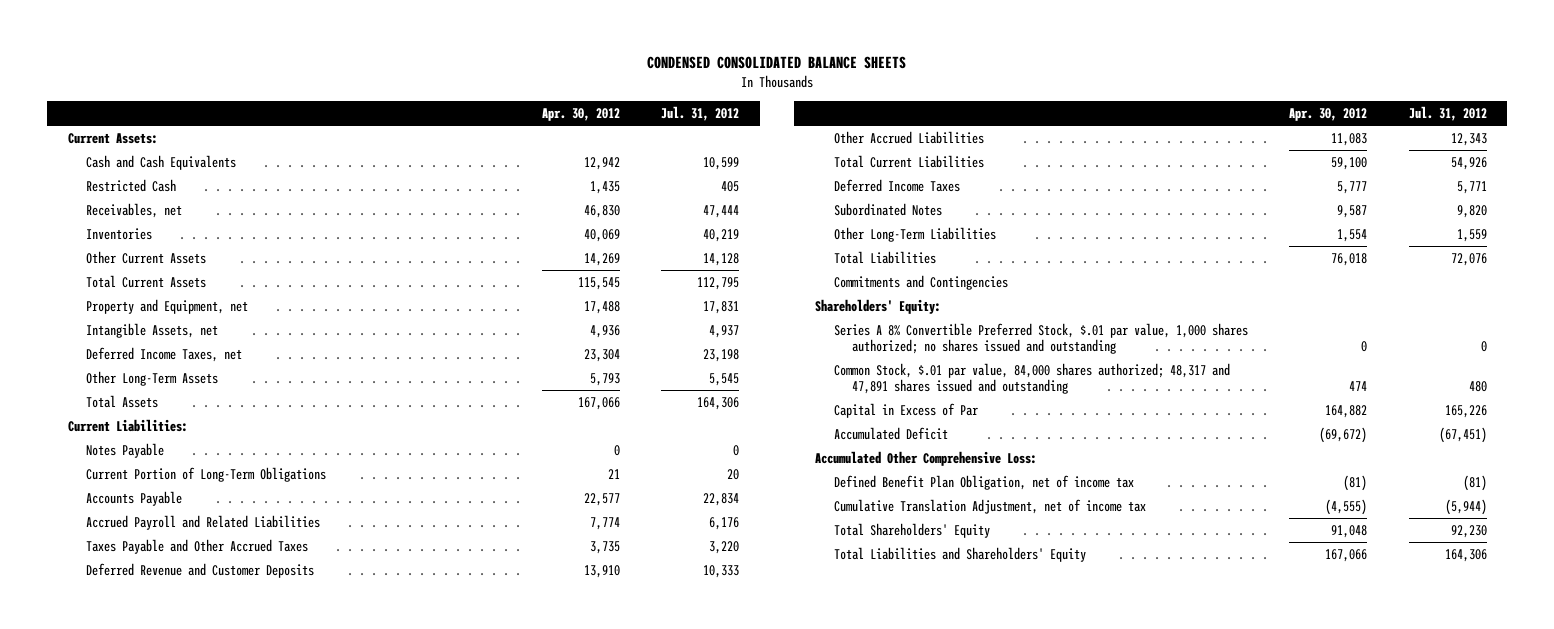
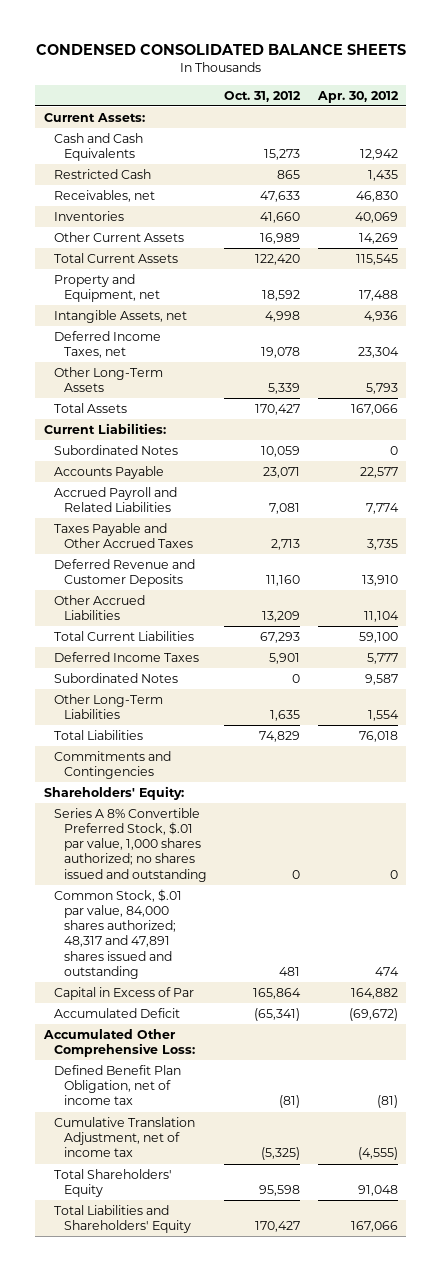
[661,105,740,121] Jul. 31, 2012 -> none
none -> [224,90,302,102] Oct. 31, 2012
[85,442,164,458] Notes Payable -> none
[85,466,326,482] Current Portion of Long-Term Obligations -> none
none -> [54,445,179,456] Subordinated Notes
[1331,132,1368,146] 11,083 -> [363,611,399,623] 11,104

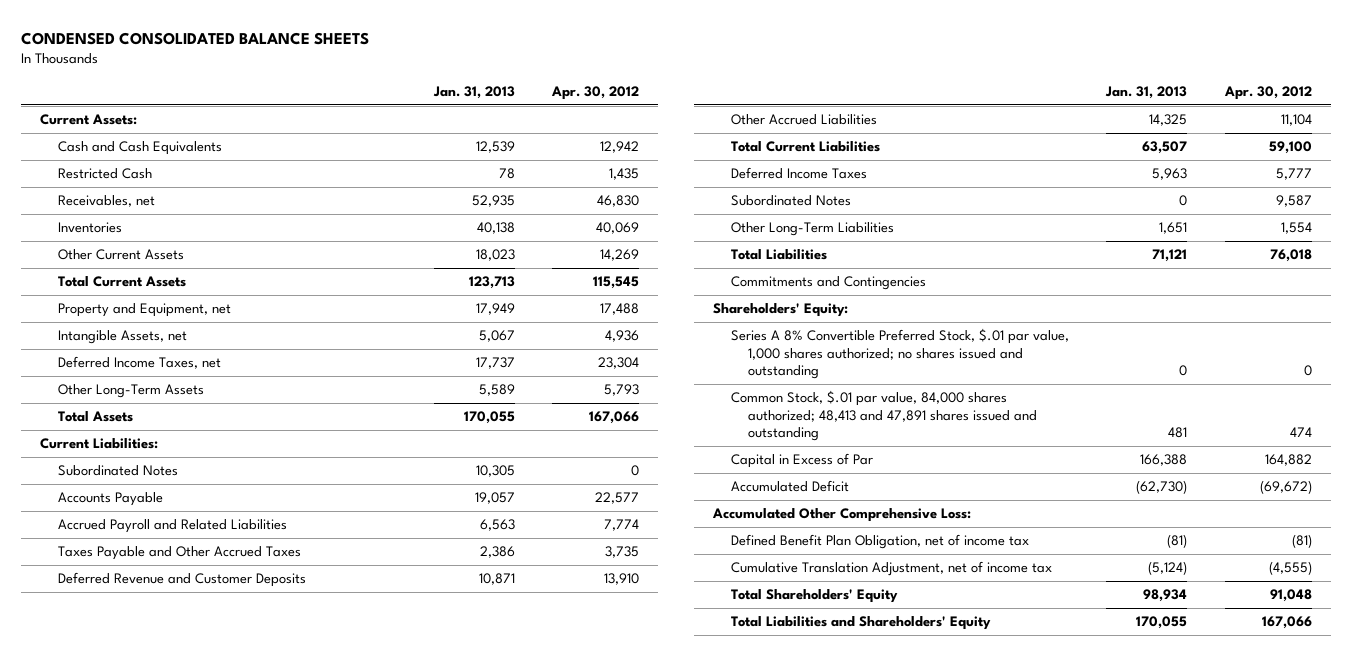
[224,90,302,102] Oct. 31, 2012 -> none
none -> [432,85,515,99] Jan. 31, 2013
[54,889,183,979] Common Stock, $.01 par value, 84,000 shares authorized; 48,317 and 47,891 shares issued and outstanding -> [730,390,1038,442] Common Stock, $.01 par value, 84,000 shares authorized; 48,413 and 47,891 shares issued and outstanding

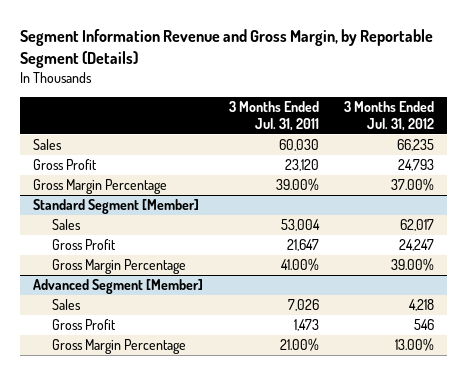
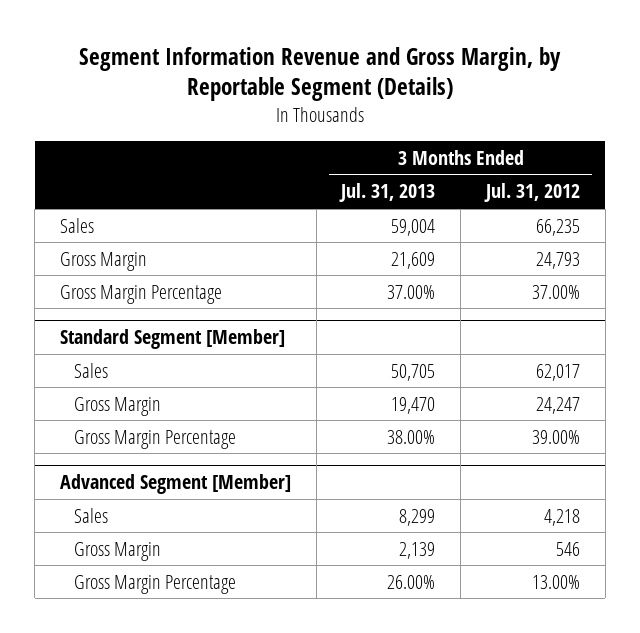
[228,101,319,131] 3 Months Ended Jul. 31, 2011 -> none
none -> [339,183,436,203] Jul. 31, 2013
[32,159,97,171] Gross Profit -> [59,251,147,271] Gross Margin
[52,239,117,251] Gross Profit -> [74,396,162,416] Gross Margin
[52,319,117,331] Gross Profit -> [74,541,162,561] Gross Margin

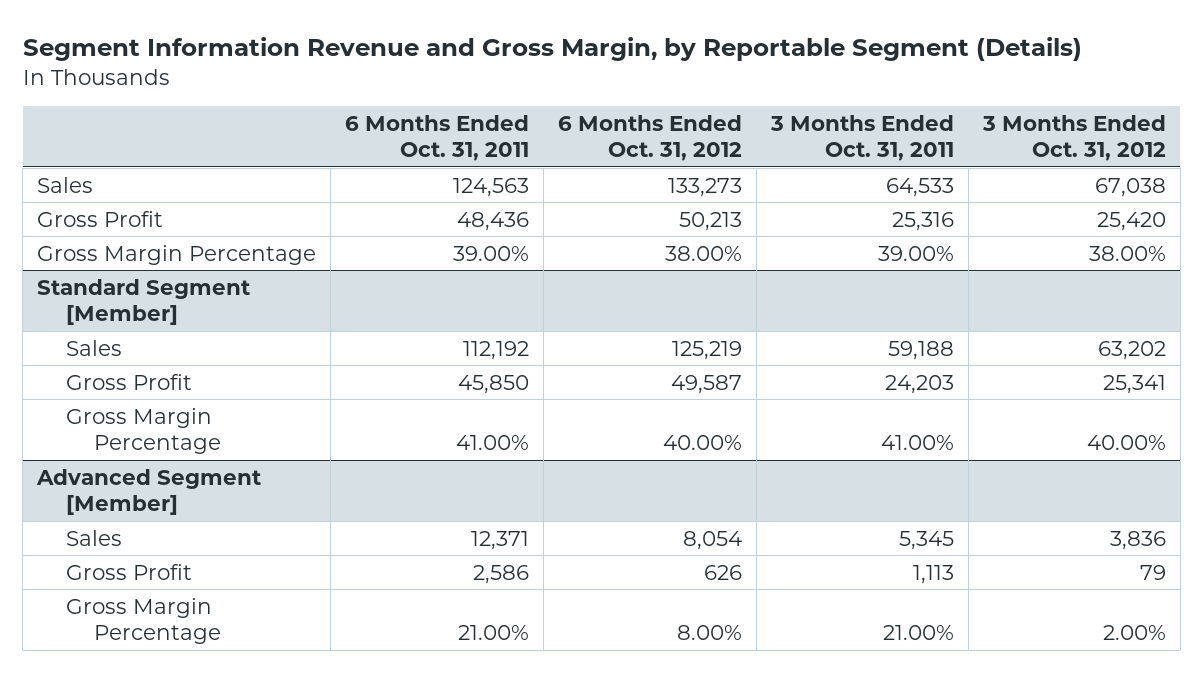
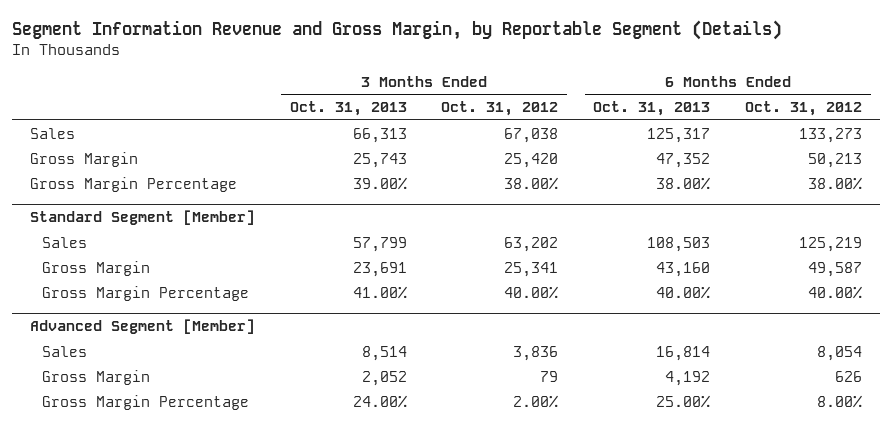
[345,114,530,161] 6 Months Ended Oct. 31, 2011 -> none
[769,114,954,161] 3 Months Ended Oct. 31, 2011 -> none
none -> [289,101,407,117] Oct. 31, 2013
none -> [593,101,711,117] Oct. 31, 2013
[37,210,164,227] Gross Profit -> [29,151,138,167] Gross Margin
[65,373,192,390] Gross Profit -> [42,260,151,276] Gross Margin
[65,563,192,580] Gross Profit -> [42,369,151,385] Gross Margin

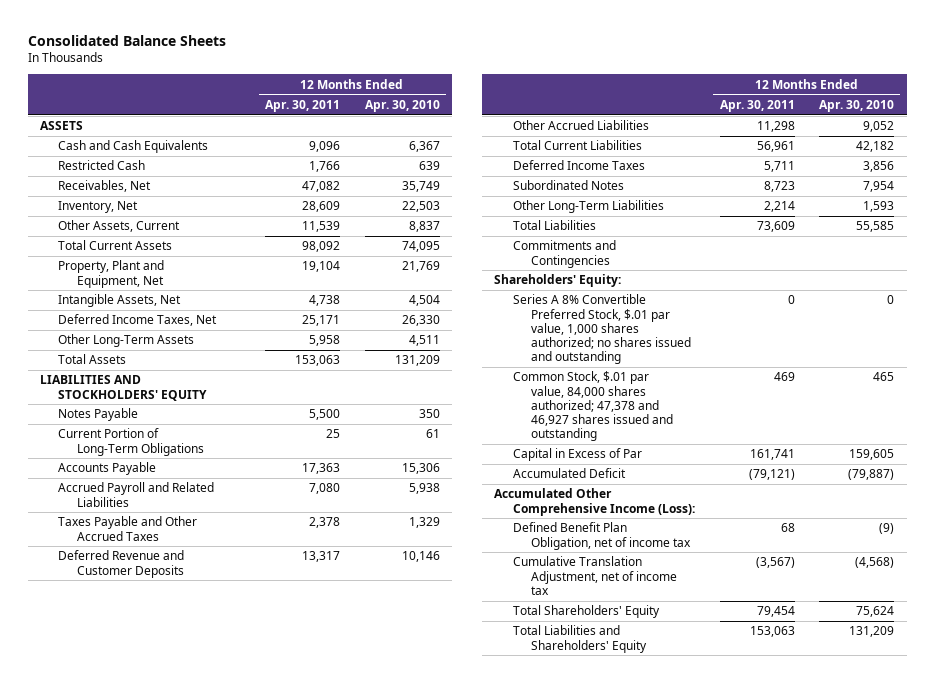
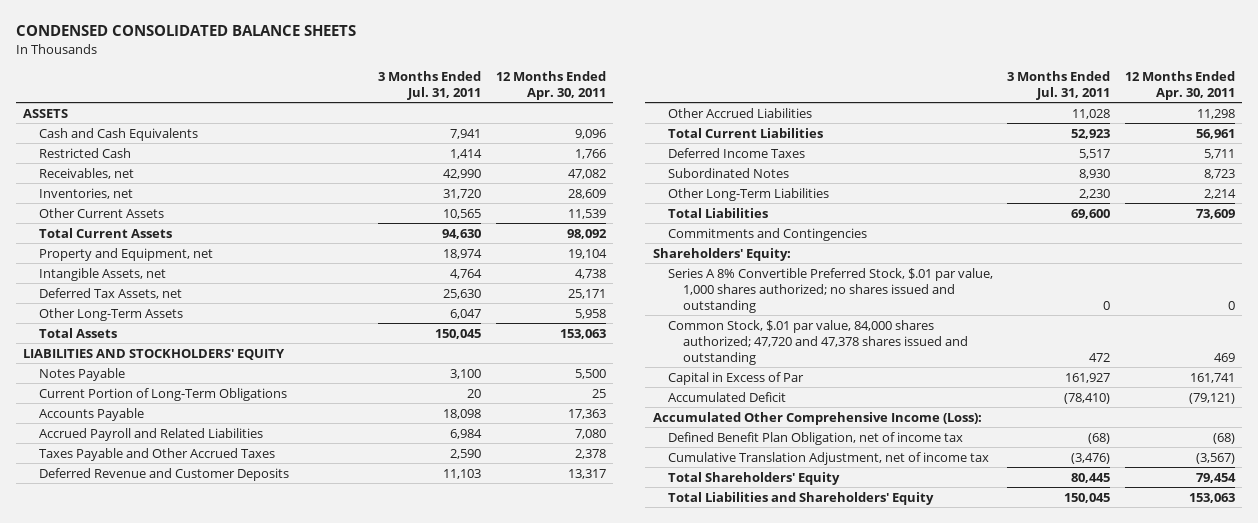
[27,35,226,47] Consolidated Balance Sheets -> [16,25,357,37] CONDENSED CONSOLIDATED BALANCE SHEETS
[364,100,440,113] Apr. 30, 2010 -> none
none -> [378,71,482,101] 3 Months Ended Jul. 31, 2011
[58,180,152,193] Receivables, Net -> [38,167,134,179] Receivables, net
[58,201,139,214] Inventory, Net -> [38,187,133,199] Inventories, net
[58,220,181,233] Other Assets, Current -> [38,207,164,218] Other Current Assets
[58,260,165,288] Property, Plant and Equipment, Net -> [38,247,213,261] Property and Equipment, net
[58,294,182,308] Intangible Assets, Net -> [38,267,166,281] Intangible Assets, net
[58,314,218,327] Deferred Income Taxes, Net -> [38,287,182,299] Deferred Tax Assets, net
[512,371,674,442] Common Stock, $.01 par value, 84,000 shares authorized; 47,378 and 46,927 shares issued and outstanding -> [667,319,969,365] Common Stock, $.01 par value, 84,000 shares authorized; 47,720 and 47,378 shares issued and outstanding
[780,523,795,533] 68 -> [1212,432,1235,444] (68)

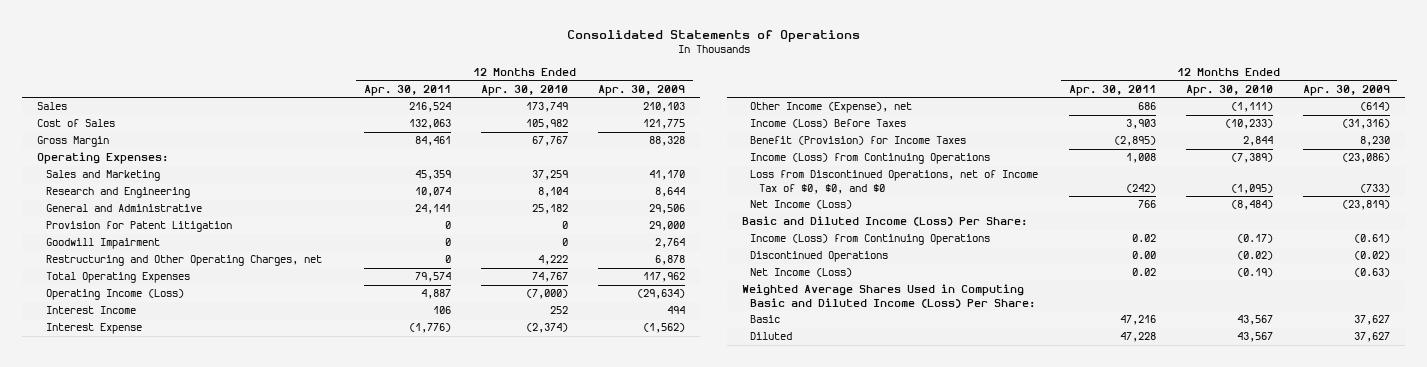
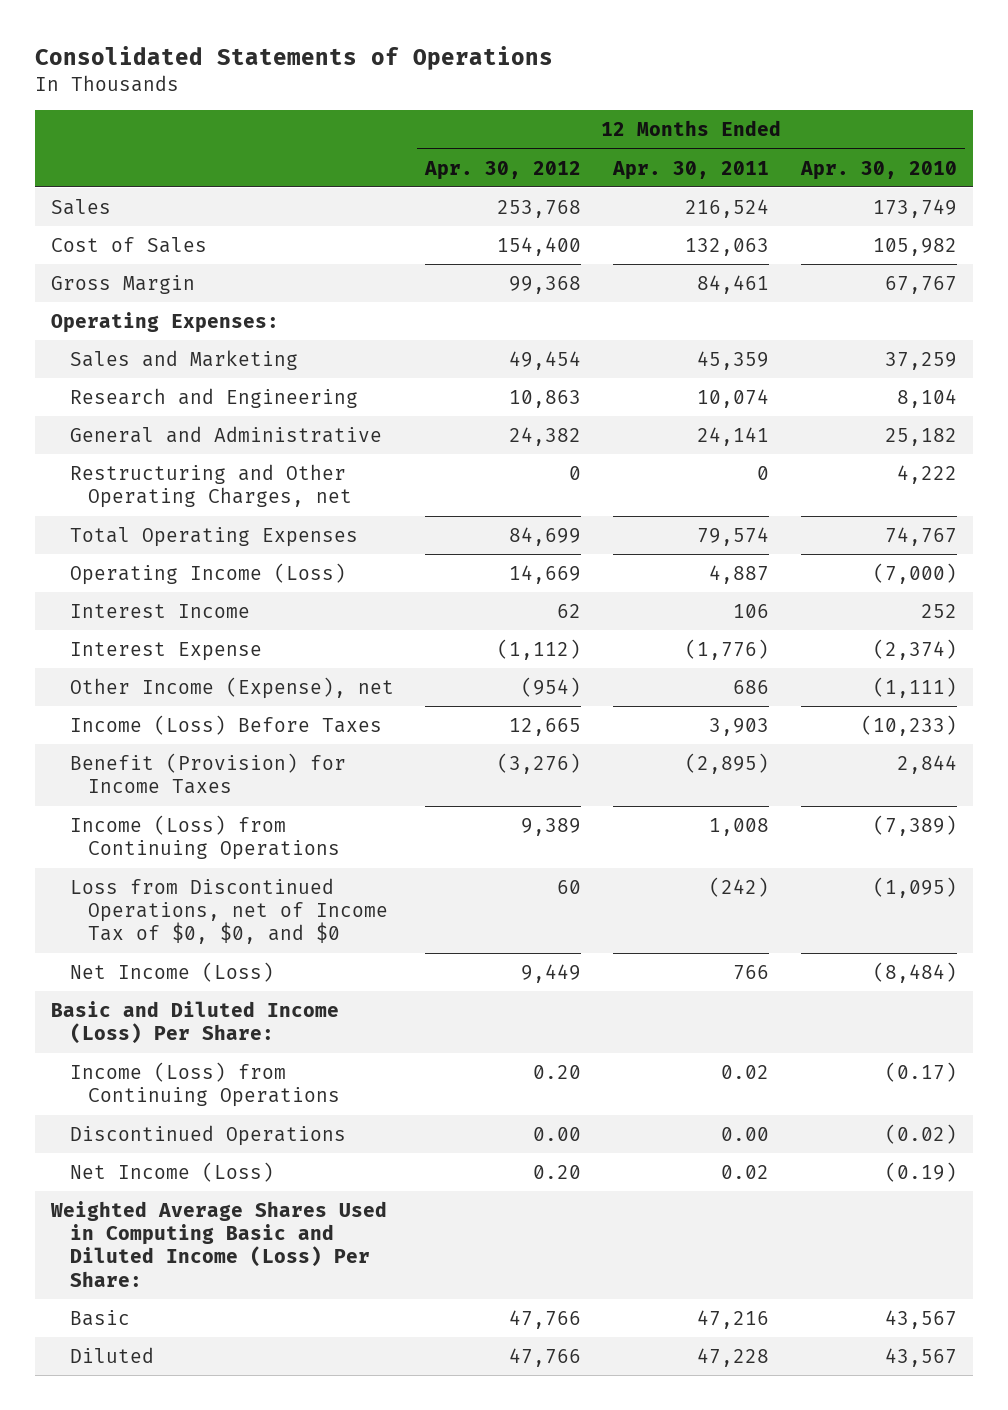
[598,84,686,96] Apr. 30, 2009 -> none
none -> [424,160,582,180] Apr. 30, 2012
[45,221,232,233] Provision for Patent Litigation -> none
[45,238,160,250] Goodwill Impairment -> none

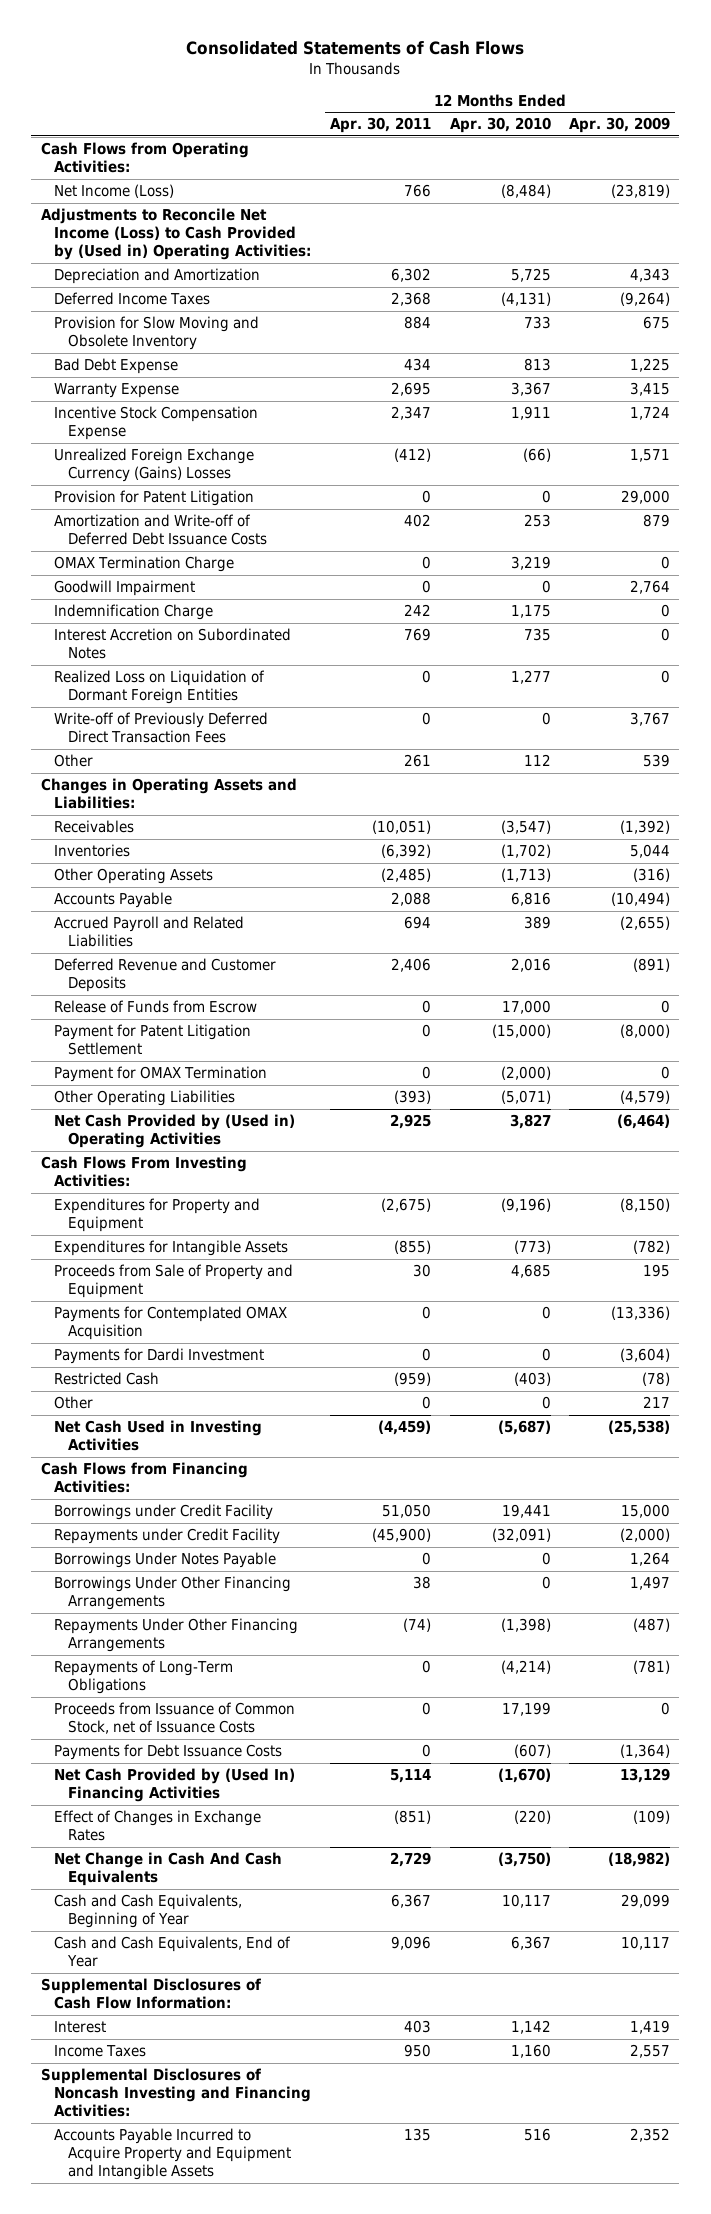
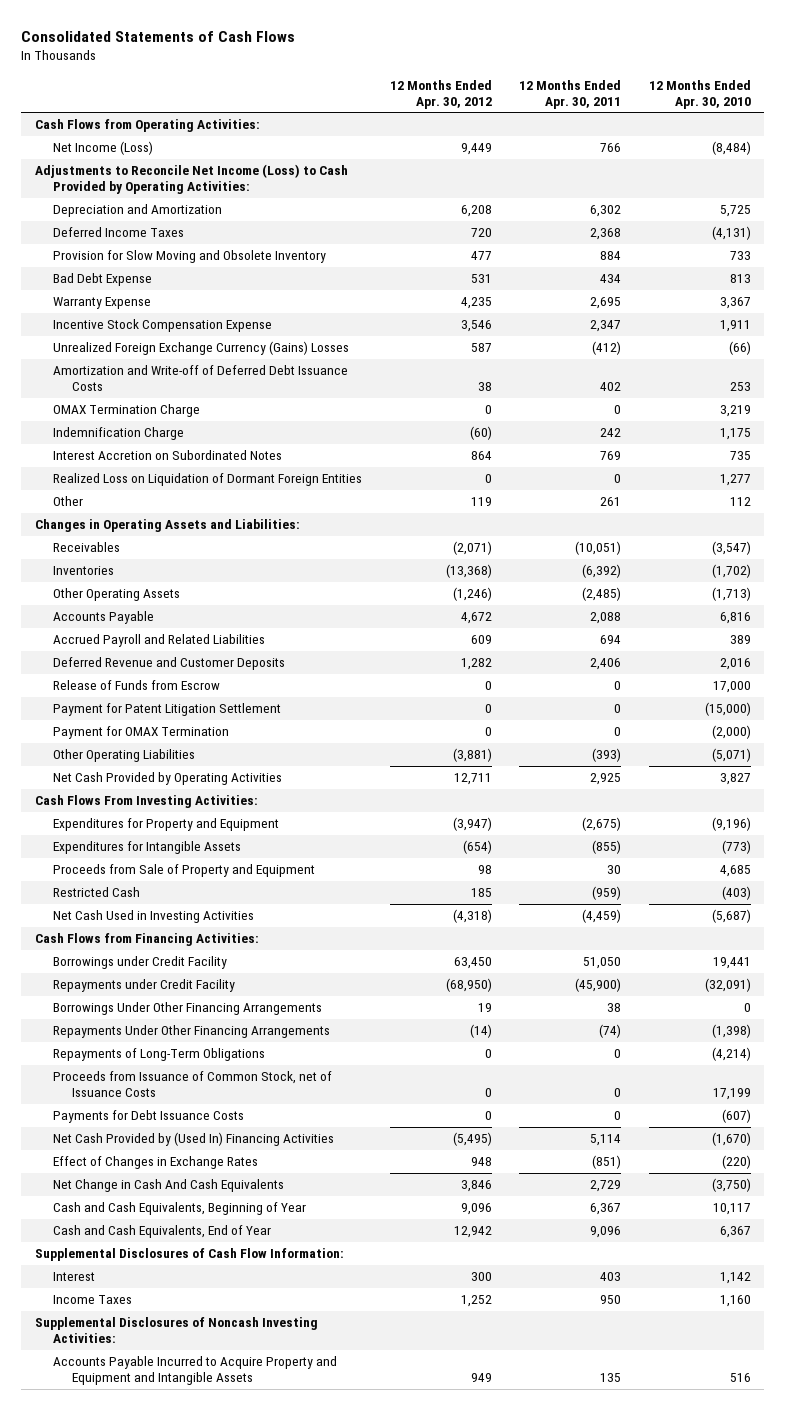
[569,117,671,134] Apr. 30, 2009 -> none
none -> [389,79,492,109] 12 Months Ended Apr. 30, 2012
[40,208,312,261] Adjustments to Reconcile Net Income (Loss) to Cash Provided by (Used in) Operating Activities: -> [34,164,348,195] Adjustments to Reconcile Net Income (Loss) to Cash Provided by Operating Activities:
[54,490,255,507] Provision for Patent Litigation -> none
[54,580,196,597] Goodwill Impairment -> none
[54,712,269,744] Write-off of Previously Deferred Direct Transaction Fees -> none
[54,1114,296,1149] Net Cash Provided by (Used in) Operating Activities -> [53,772,283,786] Net Cash Provided by Operating Activities
[54,1306,288,1341] Payments for Contemplated OMAX Acquisition -> none
[54,1348,265,1365] Payments for Dardi Investment -> none
[54,1396,94,1410] Other -> none
[54,1552,277,1569] Borrowings Under Notes Payable -> none
[40,2068,312,2118] Supplemental Disclosures of Noncash Investing and Financing Activities: -> [34,1317,318,1344] Supplemental Disclosures of Noncash Investing Activities:

